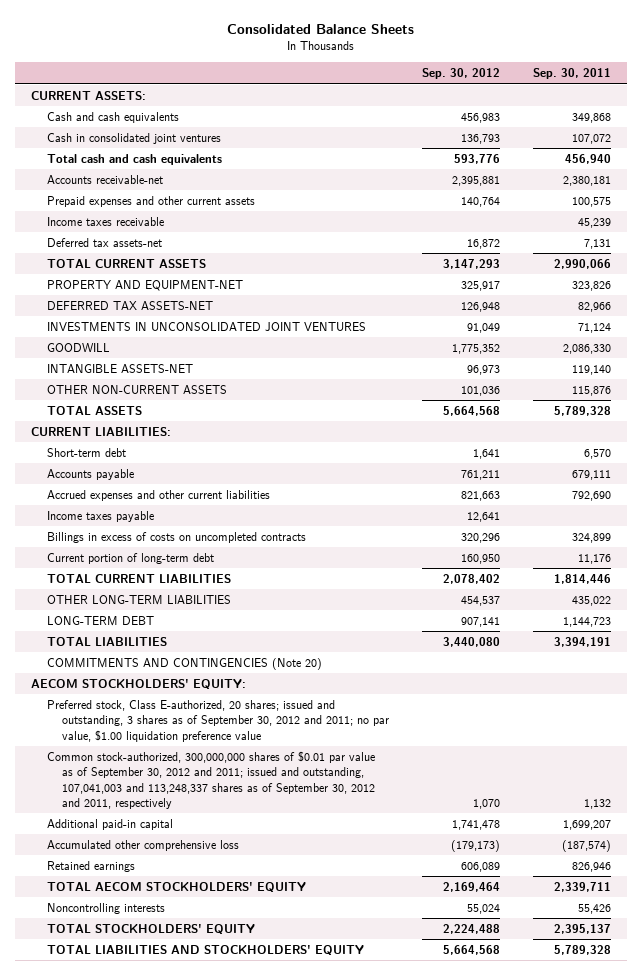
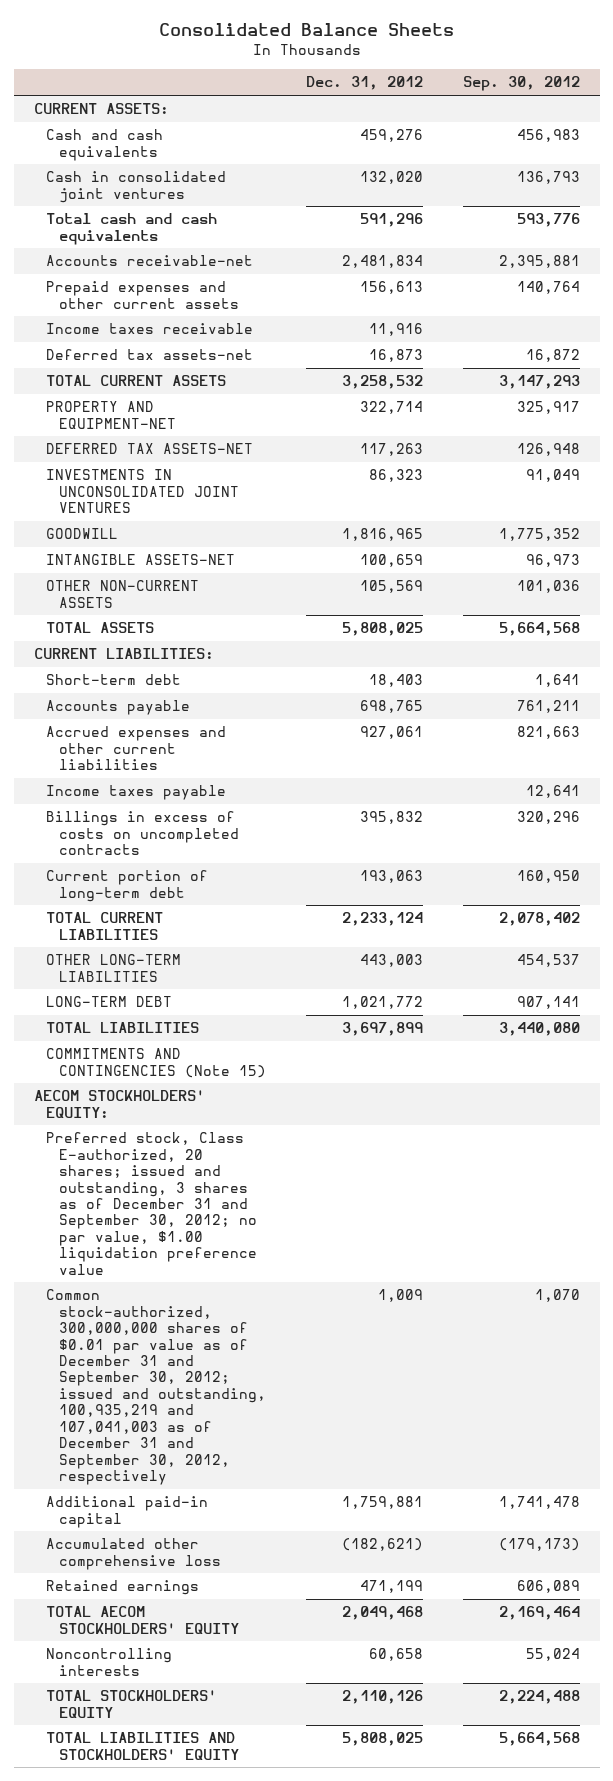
[532,68,611,80] Sep. 30, 2011 -> none
none -> [305,76,423,91] Dec. 31, 2012
[46,657,322,670] COMMITMENTS AND CONTINGENCIES (Note 20) -> [46,1048,266,1078] COMMITMENTS AND CONTINGENCIES (Note 15)
[46,699,390,742] Preferred stock, Class E-authorized, 20 shares; issued and outstanding, 3 shares as of September 30, 2012 and 2011; no par value, $1.00 liquidation preference value -> [46,1132,257,1275] Preferred stock, Class E-authorized, 20 shares; issued and outstanding, 3 shares as of December 31 and September 30, 2012; no par value, $1.00 liquidation preference value
[46,750,376,809] Common stock-authorized, 300,000,000 shares of $0.01 par value as of September 30, 2012 and 2011; issued and outstanding, 107,041,003 and 113,248,337 shares as of September 30, 2012 and 2011, respectively -> [46,1289,266,1485] Common stock-authorized, 300,000,000 shares of $0.01 par value as of December 31 and September 30, 2012; issued and outstanding, 100,935,219 and 107,041,003 as of December 31 and September 30, 2012, respectively

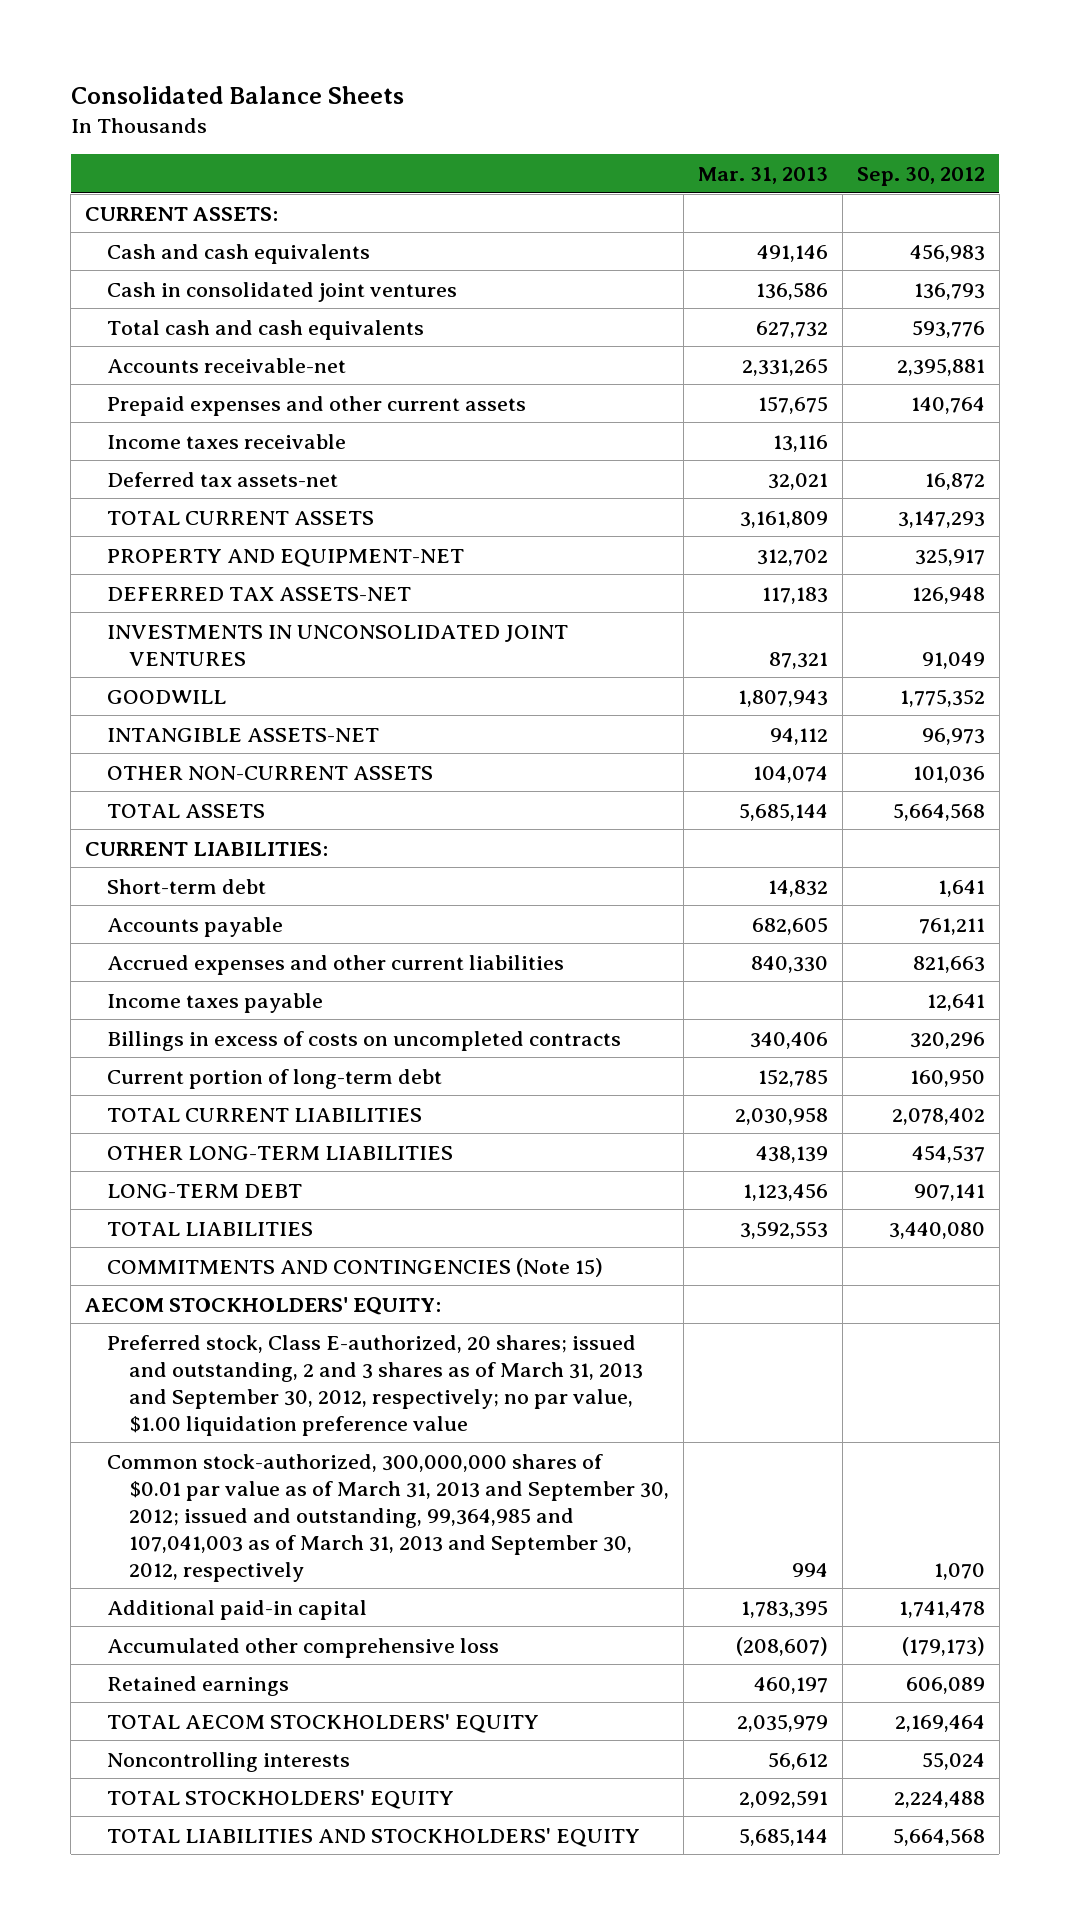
[305,76,423,91] Dec. 31, 2012 -> none
none -> [698,166,829,184] Mar. 31, 2013
[46,1132,257,1275] Preferred stock, Class E-authorized, 20 shares; issued and outstanding, 3 shares as of December 31 and September 30, 2012; no par value, $1.00 liquidation preference value -> [107,1334,644,1436] Preferred stock, Class E-authorized, 20 shares; issued and outstanding, 2 and 3 shares as of March 31, 2013 and September 30, 2012, respectively; no par value, $1.00 liquidation preference value
[46,1289,266,1485] Common stock-authorized, 300,000,000 shares of $0.01 par value as of December 31 and September 30, 2012; issued and outstanding, 100,935,219 and 107,041,003 as of December 31 and September 30, 2012, respectively -> [107,1453,670,1582] Common stock-authorized, 300,000,000 shares of $0.01 par value as of March 31, 2013 and September 30, 2012; issued and outstanding, 99,364,985 and 107,041,003 as of March 31, 2013 and September 30, 2012, respectively

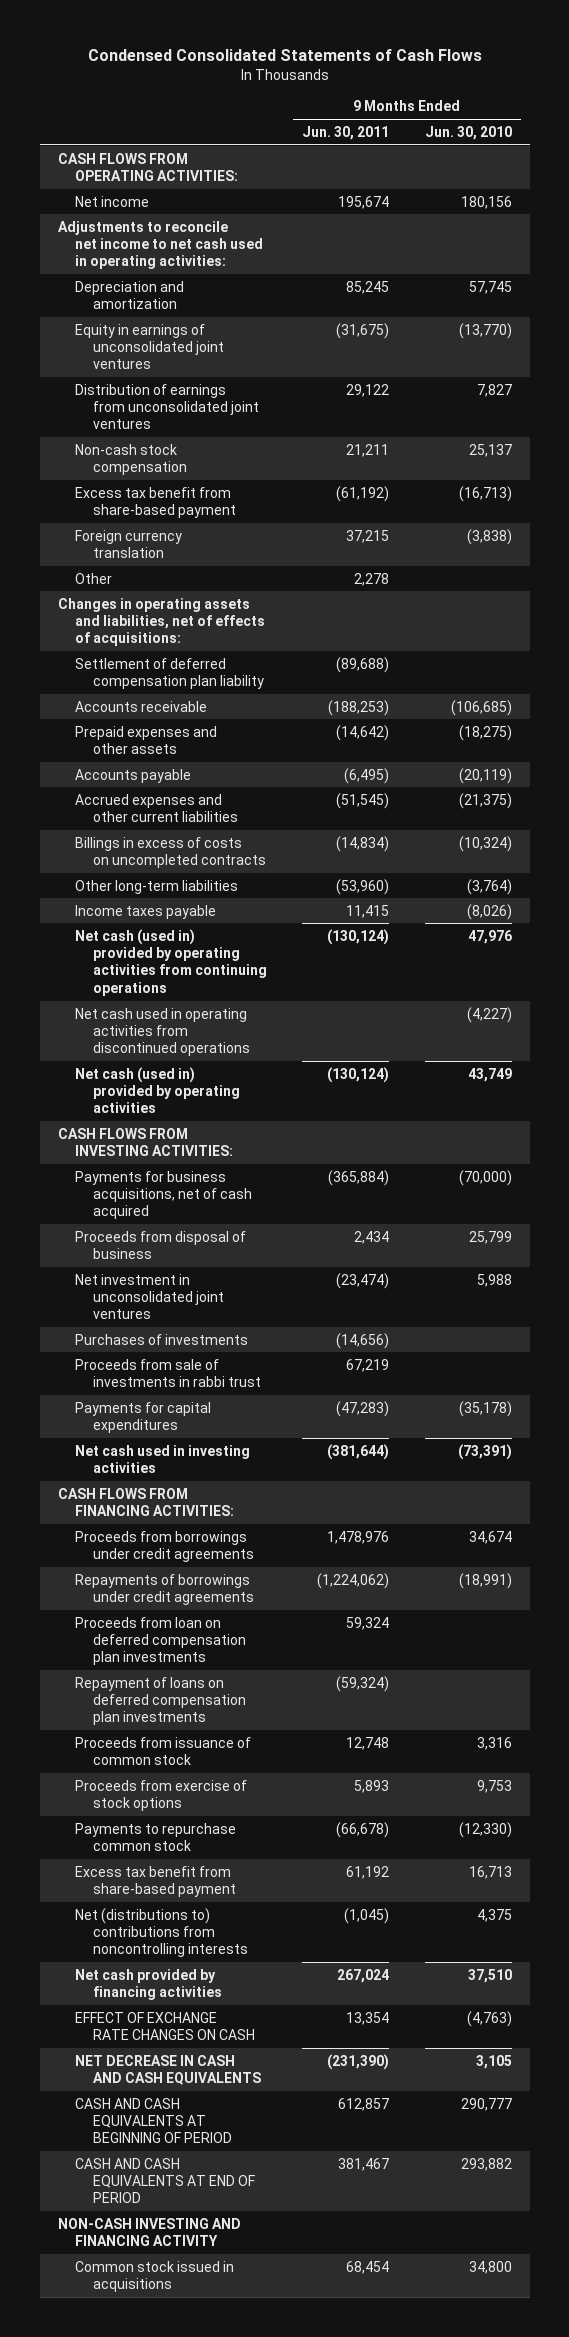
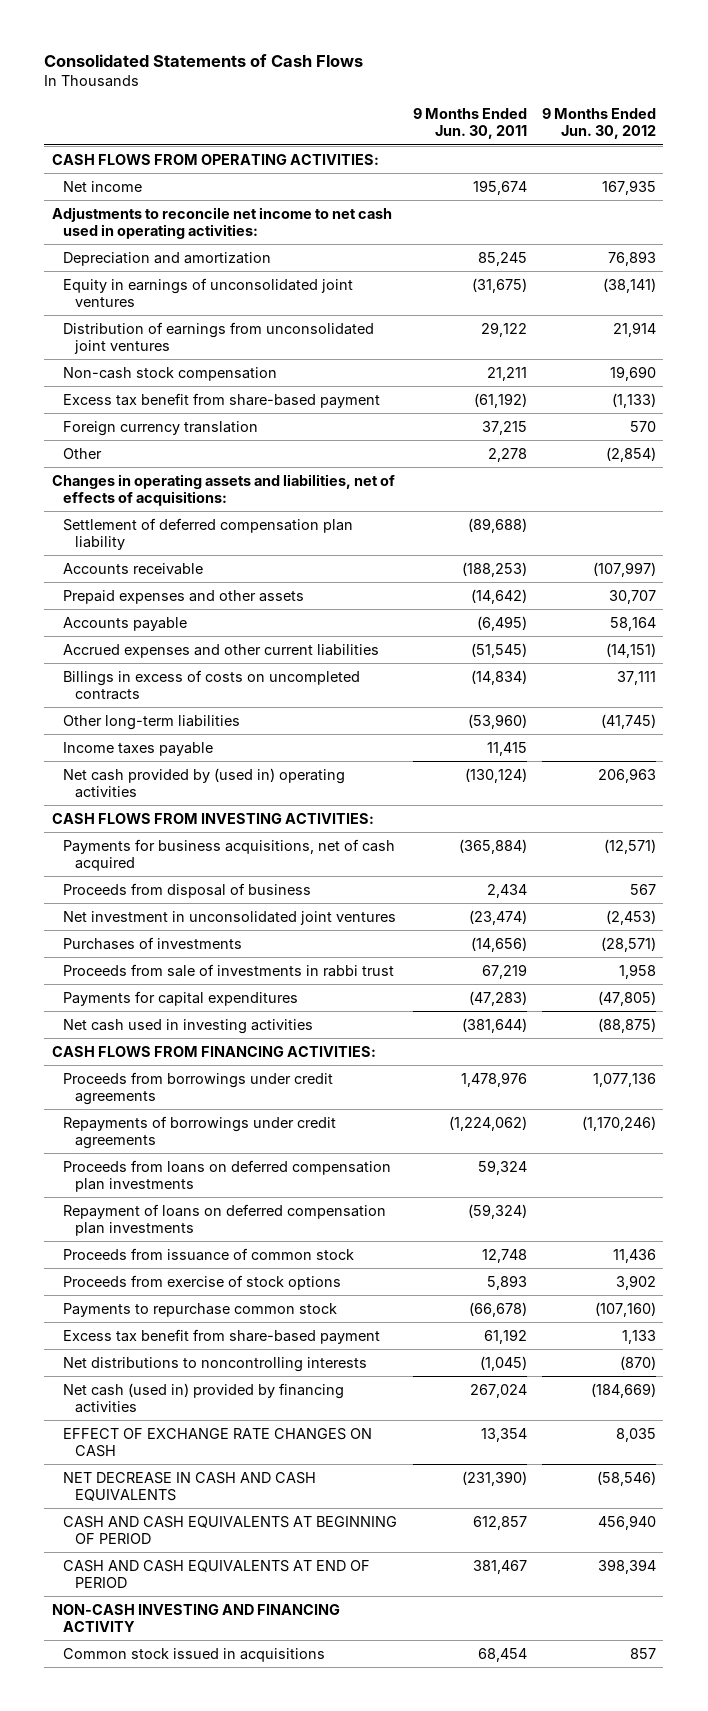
[87,49,482,62] Condensed Consolidated Statements of Cash Flows -> [44,53,364,67] Consolidated Statements of Cash Flows
[424,125,512,140] Jun. 30, 2010 -> none
none -> [541,108,656,140] 9 Months Ended Jun. 30, 2012
[75,1007,250,1057] Net cash used in operating activities from discontinued operations -> none
[75,1066,240,1114] Net cash (used in) provided by operating activities -> none
[75,928,267,996] Net cash (used in) provided by operating activities from continuing operations -> [63,767,346,798] Net cash provided by (used in) operating activities
[75,1616,246,1666] Proceeds from loan on deferred compensation plan investments -> [63,1159,392,1192] Proceeds from loans on deferred compensation plan investments
[75,1907,248,1958] Net (distributions to) contributions from noncontrolling interests -> [63,1356,368,1372] Net distributions to noncontrolling interests
[75,1968,222,2001] Net cash provided by financing activities -> [63,1382,345,1413] Net cash (used in) provided by financing activities

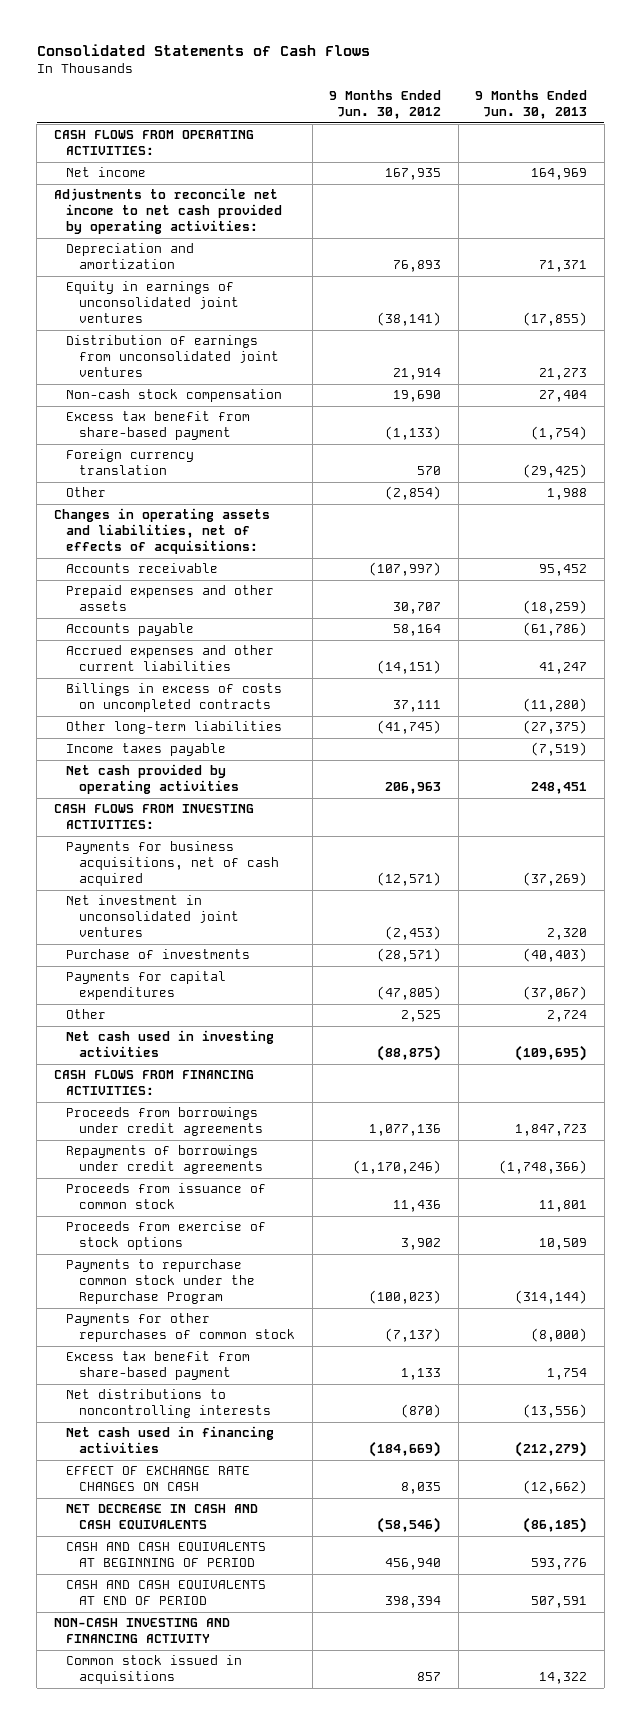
[412,108,527,140] 9 Months Ended Jun. 30, 2011 -> none
none -> [475,90,588,120] 9 Months Ended Jun. 30, 2013
[52,206,393,239] Adjustments to reconcile net income to net cash used in operating activities: -> [53,188,283,234] Adjustments to reconcile net income to net cash provided by operating activities:
[63,517,354,550] Settlement of deferred compensation plan liability -> none
[63,767,346,798] Net cash provided by (used in) operating activities -> [66,764,240,795] Net cash provided by operating activities
[63,882,312,898] Proceeds from disposal of business -> none
[63,963,395,977] Proceeds from sale of investments in rabbi trust -> none
[63,936,243,950] Purchases of investments -> [66,949,251,960] Purchase of investments
none -> [66,1009,107,1020] Other
[63,1159,392,1192] Proceeds from loans on deferred compensation plan investments -> none
[63,1203,387,1236] Repayment of loans on deferred compensation plan investments -> none
[63,1302,338,1317] Payments to repurchase common stock -> [66,1259,256,1304] Payments to repurchase common stock under the Repurchase Program
[594,1301,656,1317] (107,160) -> [369,1289,442,1304] (100,023)
none -> [66,1313,296,1343] Payments for other repurchases of common stock
[63,1382,345,1413] Net cash (used in) provided by financing activities -> [66,1426,275,1454] Net cash used in financing activities

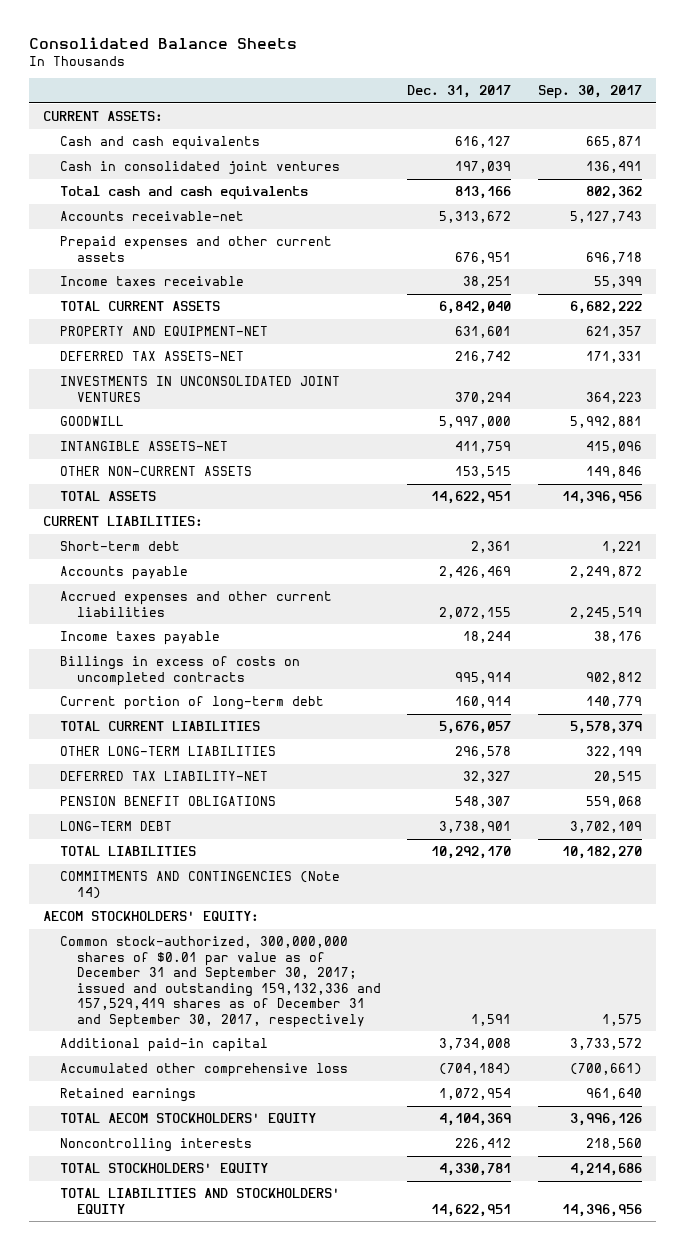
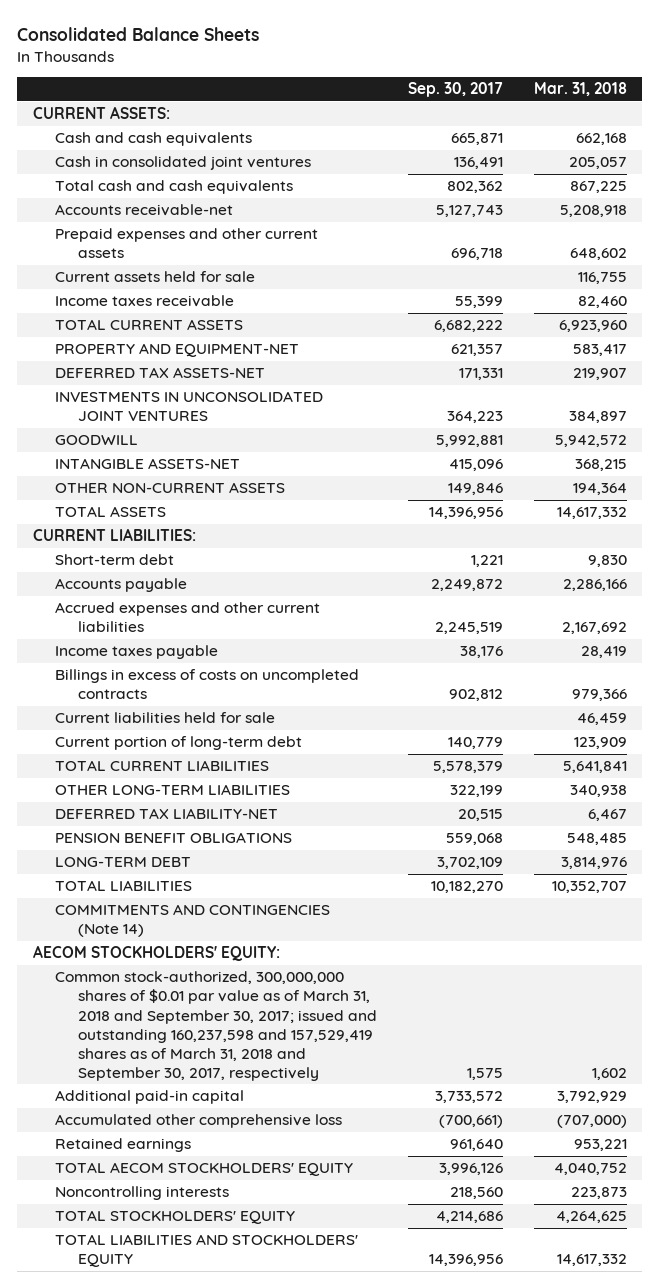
[407,85,512,99] Dec. 31, 2017 -> none
none -> [533,82,627,97] Mar. 31, 2018
none -> [55,271,256,283] Current assets held for sale
none -> [55,712,276,724] Current liabilities held for sale
[59,936,381,1028] Common stock-authorized, 300,000,000 shares of $0.01 par value as of December 31 and September 30, 2017; issued and outstanding 159,132,336 and 157,529,419 shares as of December 31 and September 30, 2017, respectively -> [55,971,377,1081] Common stock-authorized, 300,000,000 shares of $0.01 par value as of March 31, 2018 and September 30, 2017; issued and outstanding 160,237,598 and 157,529,419 shares as of March 31, 2018 and September 30, 2017, respectively

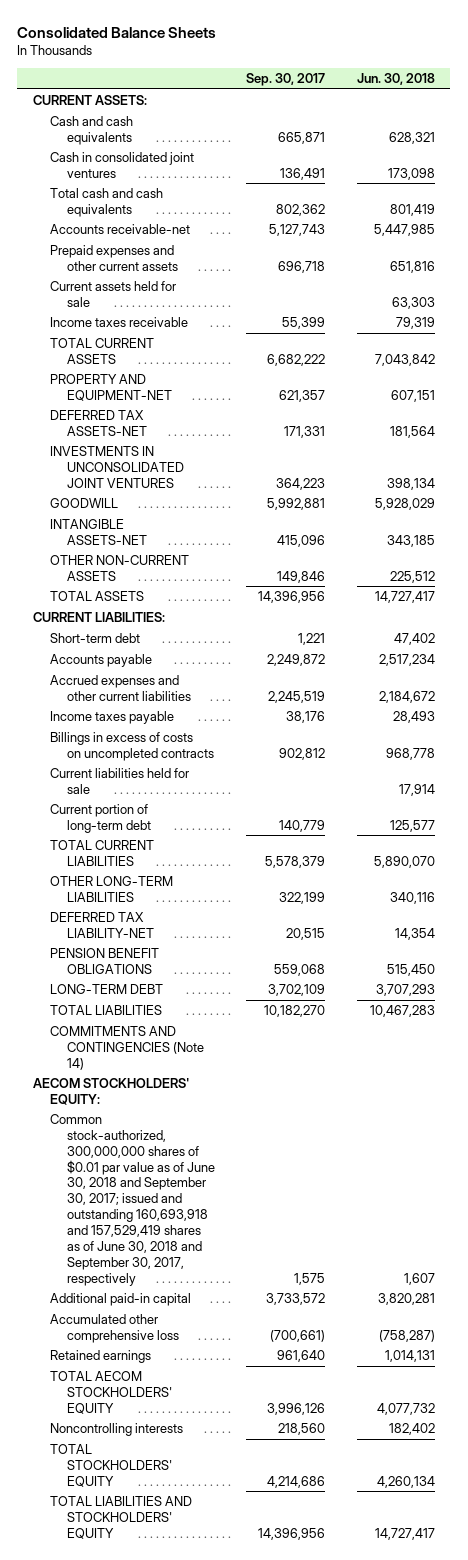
[533,82,627,97] Mar. 31, 2018 -> none
none -> [356,73,435,86] Jun. 30, 2018
[55,971,377,1081] Common stock-authorized, 300,000,000 shares of $0.01 par value as of March 31, 2018 and September 30, 2017; issued and outstanding 160,237,598 and 157,529,419 shares as of March 31, 2018 and September 30, 2017, respectively -> [50,1114,216,1286] Common stock-authorized, 300,000,000 shares of $0.01 par value as of June 30, 2018 and September 30, 2017; issued and outstanding 160,693,918 and 157,529,419 shares as of June 30, 2018 and September 30, 2017, respectively

